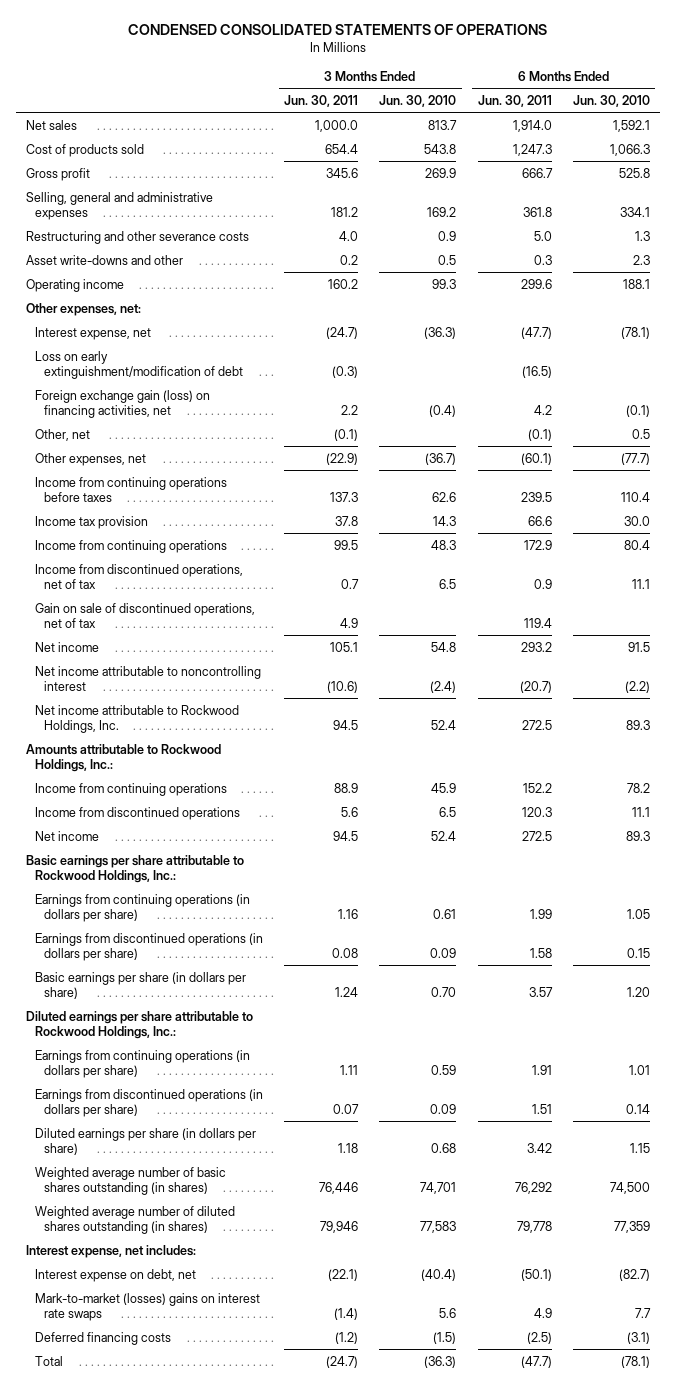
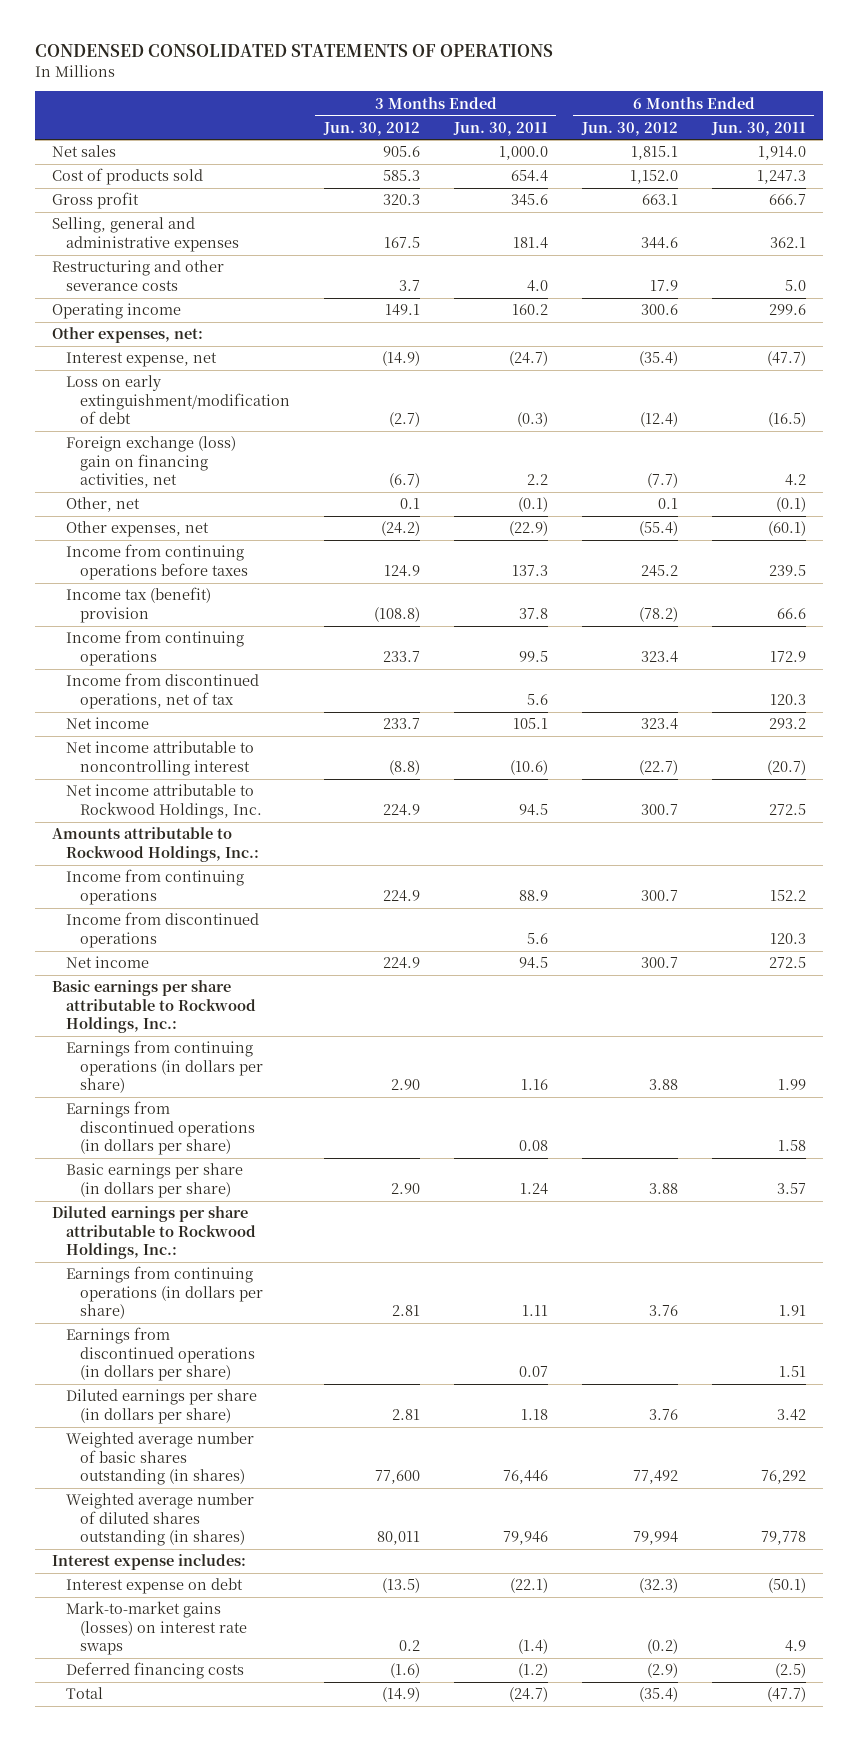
[379,95,457,108] Jun. 30, 2010 -> none
[572,95,650,108] Jun. 30, 2010 -> none
none -> [322,121,420,136] Jun. 30, 2012
none -> [580,121,678,136] Jun. 30, 2012
[331,206,359,217] 181.2 -> [512,236,548,249] 181.4
[522,206,552,217] 361.8 -> [769,236,806,248] 362.1
[26,254,184,265] Asset write-downs and other -> none
[35,389,211,418] Foreign exchange gain (loss) on financing activities, net -> [65,436,236,489] Foreign exchange (loss) gain on financing activities, net
[35,515,149,529] Income tax provision -> [65,587,211,623] Income tax (benefit) provision
[35,602,256,628] Gain on sale of discontinued operations, net of tax -> none
[341,578,360,589] 0.7 -> [526,693,548,705] 5.6
[533,578,552,589] 0.9 -> [769,693,806,705] 120.3
[26,1244,197,1258] Interest expense, net includes: -> [51,1554,246,1571] Interest expense includes:
[35,1268,197,1282] Interest expense on debt, net -> [65,1578,243,1595] Interest expense on debt
[35,1292,261,1321] Mark-to-market (losses) gains on interest rate swaps -> [65,1601,247,1656] Mark-to-market gains (losses) on interest rate swaps

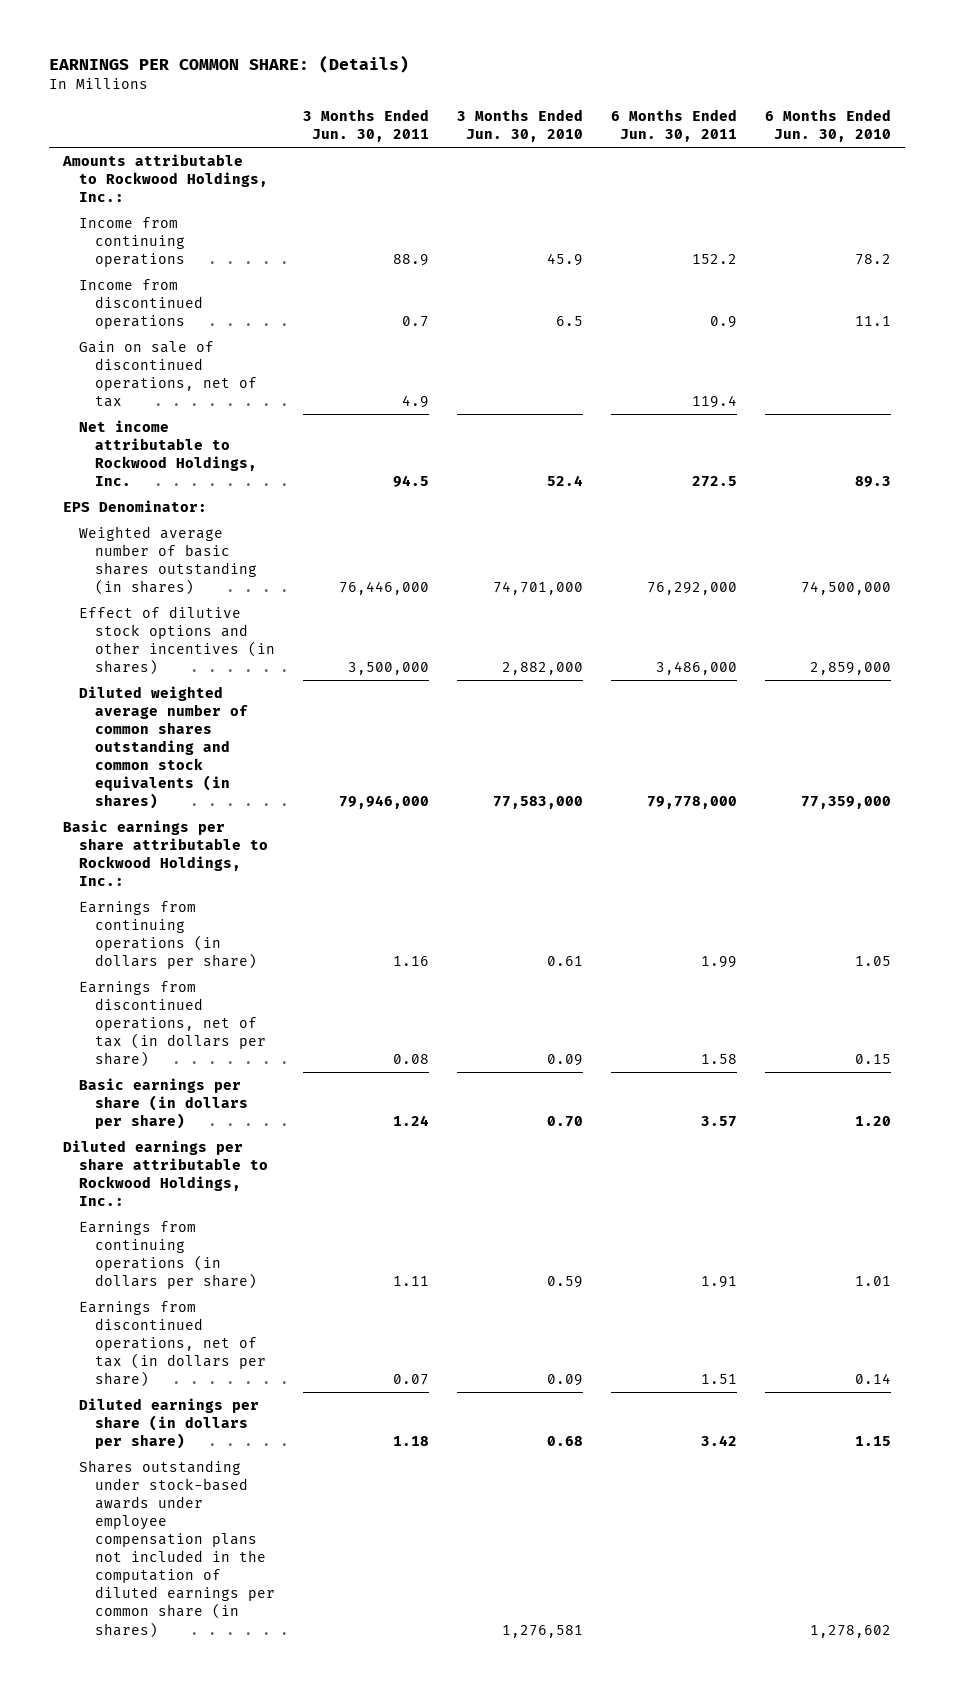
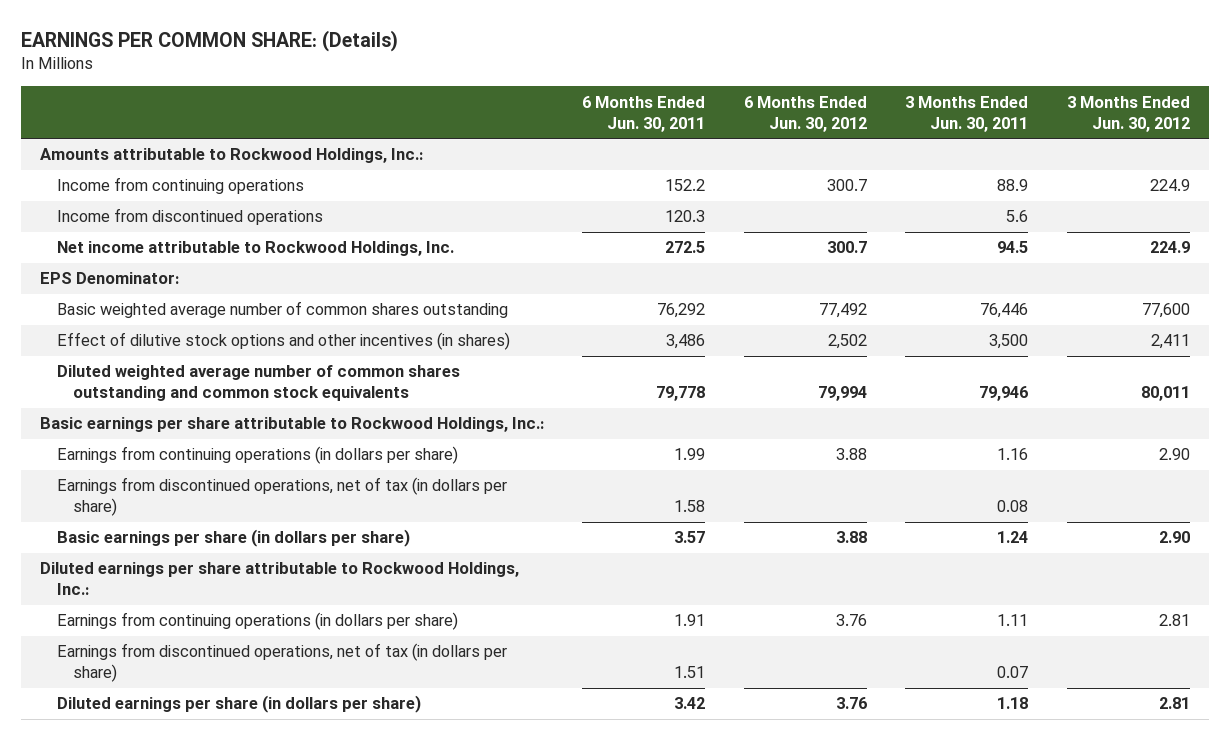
[457,108,584,142] 3 Months Ended Jun. 30, 2010 -> none
[765,108,892,142] 6 Months Ended Jun. 30, 2010 -> none
none -> [743,95,867,132] 6 Months Ended Jun. 30, 2012
none -> [1066,95,1190,132] 3 Months Ended Jun. 30, 2012
[78,340,258,408] Gain on sale of discontinued operations, net of tax -> none
[402,316,430,328] 0.7 -> [1006,210,1029,223] 5.6
[710,316,738,329] 0.9 -> [665,210,706,223] 120.3
[78,525,258,596] Weighted average number of basic shares outstanding (in shares) -> [56,301,508,319] Basic weighted average number of common shares outstanding
[339,581,430,596] 76,446,000 -> [980,303,1029,319] 76,446
[647,582,738,596] 76,292,000 -> [657,303,706,319] 76,292
[348,662,430,676] 3,500,000 -> [989,334,1029,350] 3,500
[656,661,738,676] 3,486,000 -> [666,334,706,350] 3,486
[78,685,249,810] Diluted weighted average number of common shares outstanding and common stock equivalents (in shares) -> [56,365,460,402] Diluted weighted average number of common shares outstanding and common stock equivalents
[339,795,430,810] 79,946,000 -> [979,386,1029,402] 79,946
[647,796,738,810] 79,778,000 -> [656,386,706,402] 79,778
[78,1459,276,1638] Shares outstanding under stock-based awards under employee compensation plans not included in the computation of diluted earnings per common share (in shares) -> none

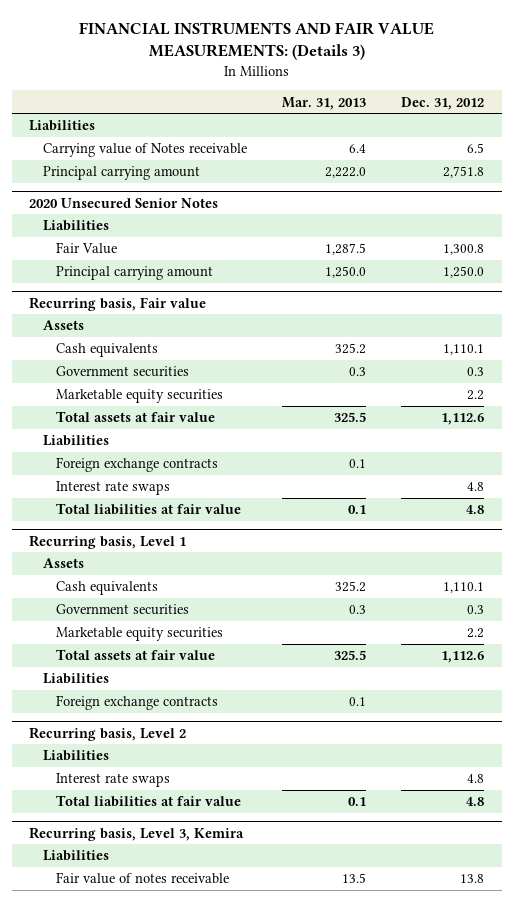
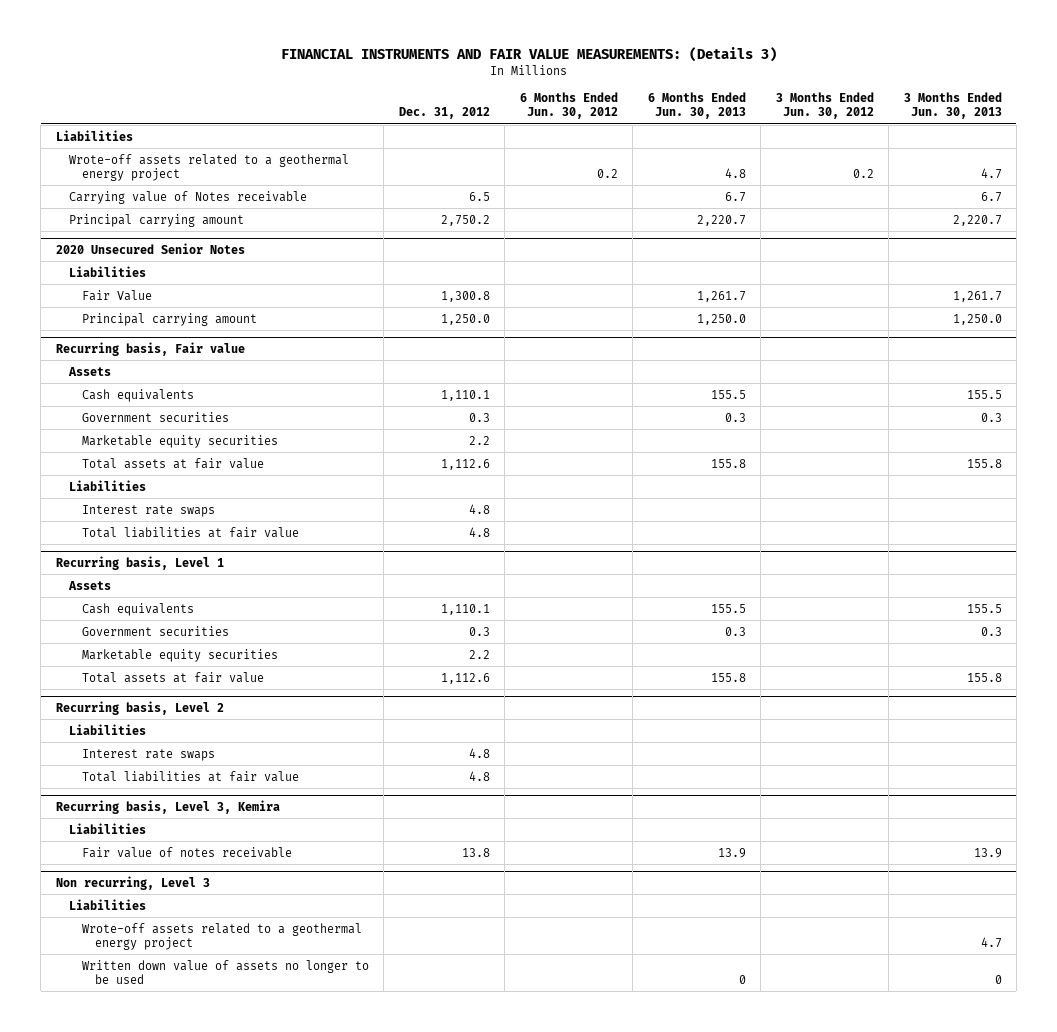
[282,96,367,110] Mar. 31, 2013 -> none
none -> [519,92,618,120] 6 Months Ended Jun. 30, 2012
none -> [647,92,746,120] 6 Months Ended Jun. 30, 2013
none -> [775,92,874,120] 3 Months Ended Jun. 30, 2012
none -> [903,92,1002,120] 3 Months Ended Jun. 30, 2013
none -> [68,153,349,181] Wrote-off assets related to a geothermal energy project
[443,166,485,179] 2,751.8 -> [440,214,490,226] 2,750.2
[56,457,219,473] Foreign exchange contracts -> none
[42,673,109,685] Liabilities -> none
[56,695,219,711] Foreign exchange contracts -> none
none -> [55,875,210,890] Non recurring, Level 3
none -> [68,898,146,910] Liabilities
none -> [81,922,362,950] Wrote-off assets related to a geothermal energy project
none -> [81,959,369,984] Written down value of assets no longer to be used

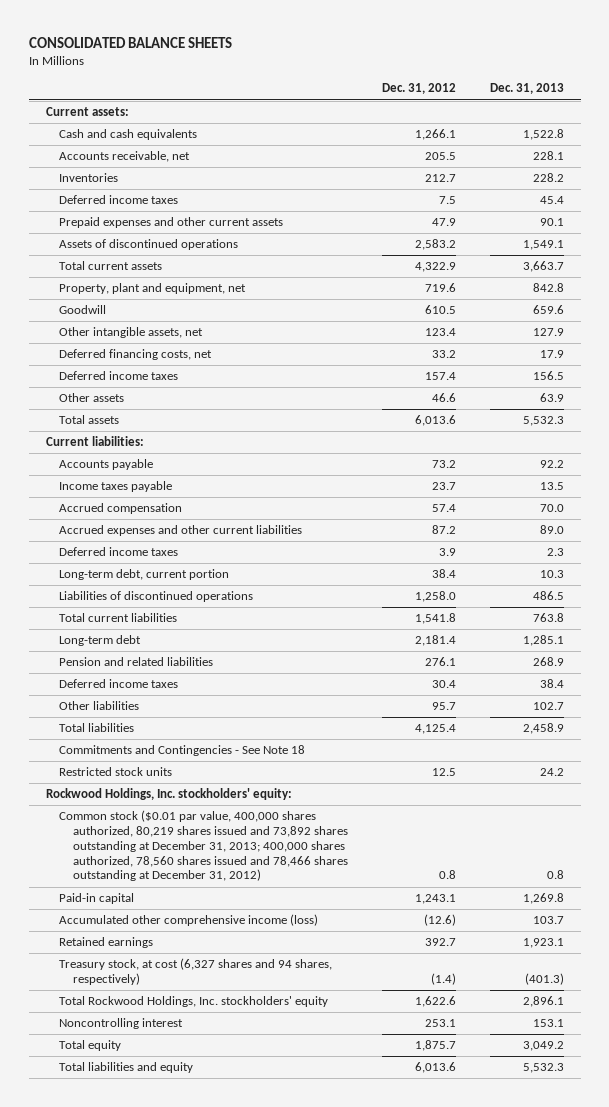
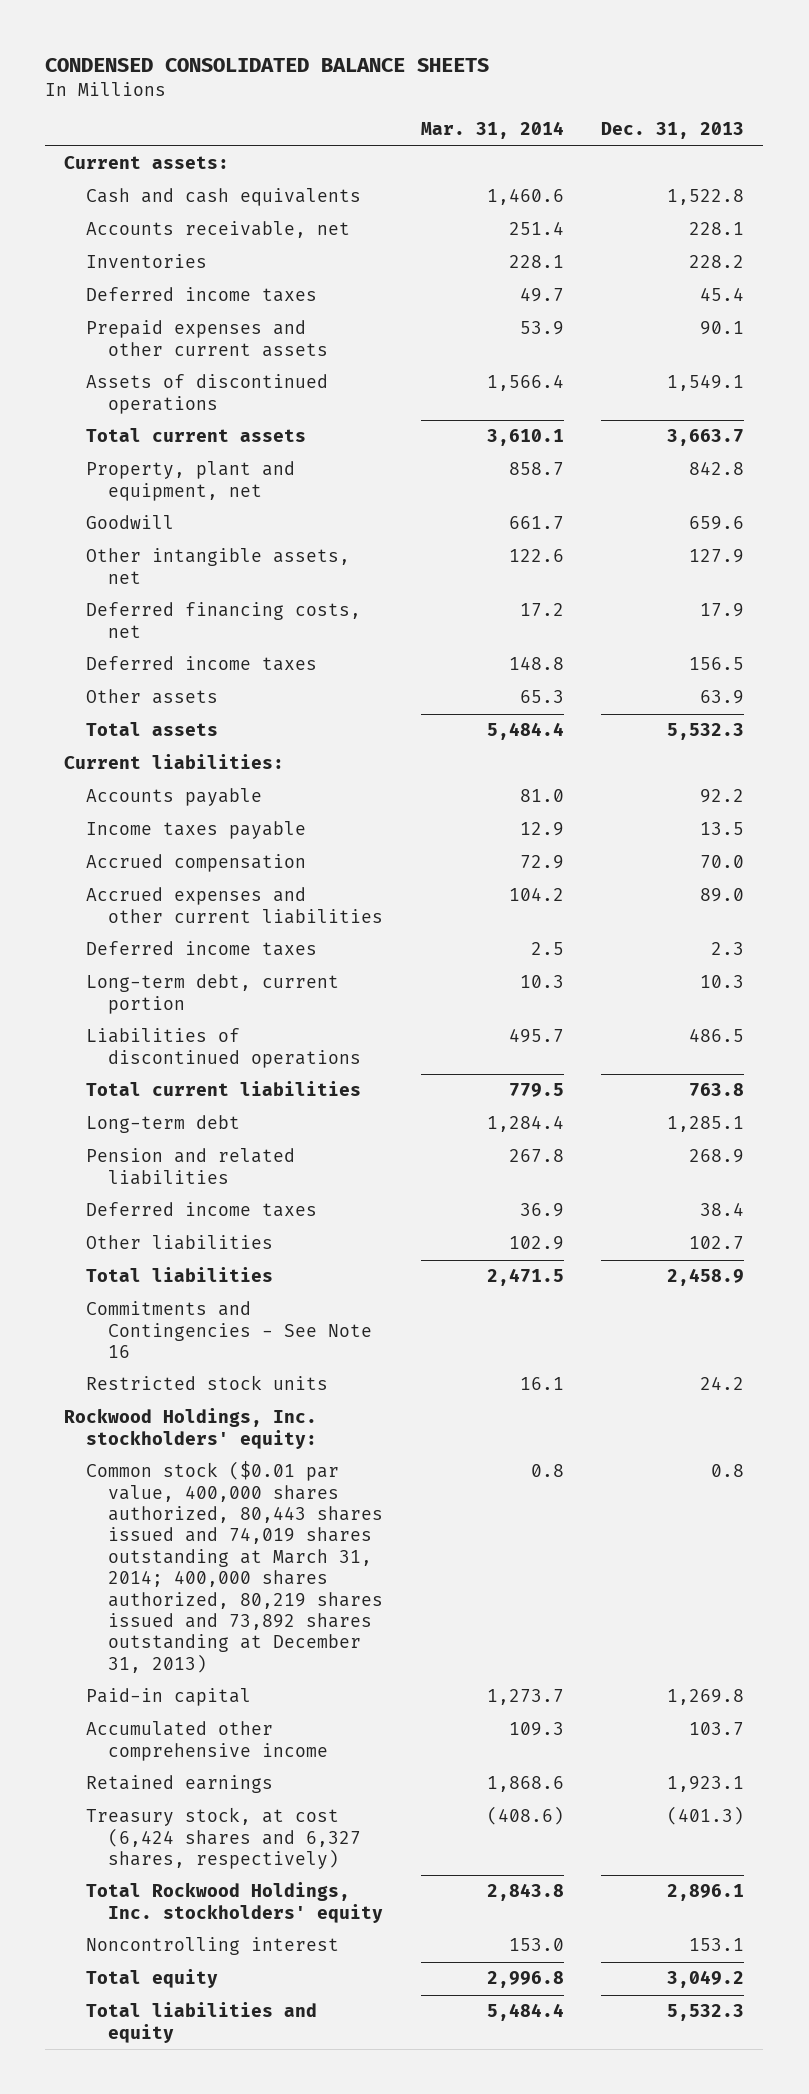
[28,36,232,48] CONSOLIDATED BALANCE SHEETS -> [45,58,490,73] CONDENSED CONSOLIDATED BALANCE SHEETS
[381,83,456,95] Dec. 31, 2012 -> none
none -> [420,121,564,140] Mar. 31, 2014
[59,745,306,757] Commitments and Contingencies - See Note 18 -> [86,1301,372,1359] Commitments and Contingencies - See Note 16
[59,810,348,882] Common stock ($0.01 par value, 400,000 shares authorized, 80,219 shares issued and 73,892 shares outstanding at December 31, 2013; 400,000 shares authorized, 78,560 shares issued and 78,466 shares outstanding at December 31, 2012) -> [86,1461,383,1673] Common stock ($0.01 par value, 400,000 shares authorized, 80,443 shares issued and 74,019 shares outstanding at March 31, 2014; 400,000 shares authorized, 80,219 shares issued and 73,892 shares outstanding at December 31, 2013)
[59,914,319,927] Accumulated other comprehensive income (loss) -> [86,1721,328,1761] Accumulated other comprehensive income
[59,958,333,986] Treasury stock, at cost (6,327 shares and 94 shares, respectively) -> [86,1807,361,1870] Treasury stock, at cost (6,424 shares and 6,327 shares, respectively)

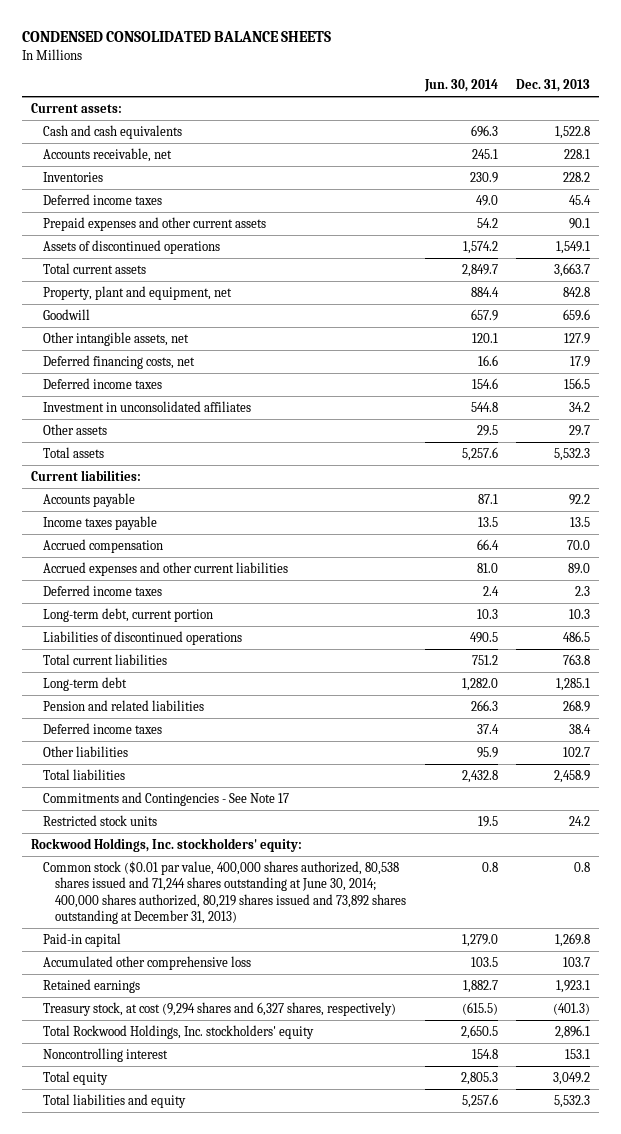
[420,121,564,140] Mar. 31, 2014 -> none
none -> [423,79,498,93] Jun. 30, 2014
none -> [43,401,252,413] Investment in unconsolidated affiliates
[700,690,745,705] 63.9 -> [569,425,591,437] 29.7
[86,1301,372,1359] Commitments and Contingencies - See Note 16 -> [43,792,290,807] Commitments and Contingencies - See Note 17
[86,1461,383,1673] Common stock ($0.01 par value, 400,000 shares authorized, 80,443 shares issued and 74,019 shares outstanding at March 31, 2014; 400,000 shares authorized, 80,219 shares issued and 73,892 shares outstanding at December 31, 2013) -> [43,861,407,925] Common stock ($0.01 par value, 400,000 shares authorized, 80,538 shares issued and 71,244 shares outstanding at June 30, 2014; 400,000 shares authorized, 80,219 shares issued and 73,892 shares outstanding at December 31, 2013)
[86,1721,328,1761] Accumulated other comprehensive income -> [43,956,252,971] Accumulated other comprehensive loss
[86,1807,361,1870] Treasury stock, at cost (6,424 shares and 6,327 shares, respectively) -> [43,1002,397,1017] Treasury stock, at cost (9,294 shares and 6,327 shares, respectively)

